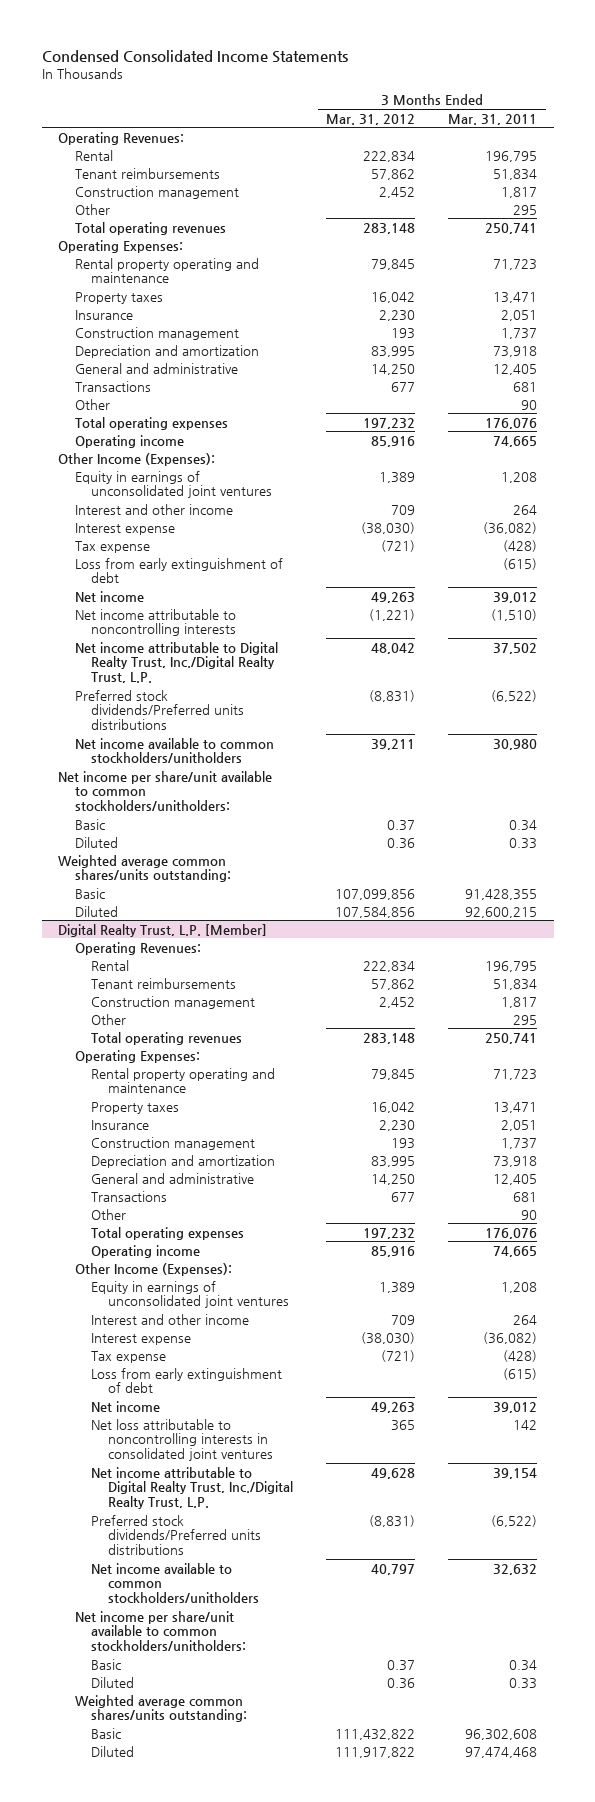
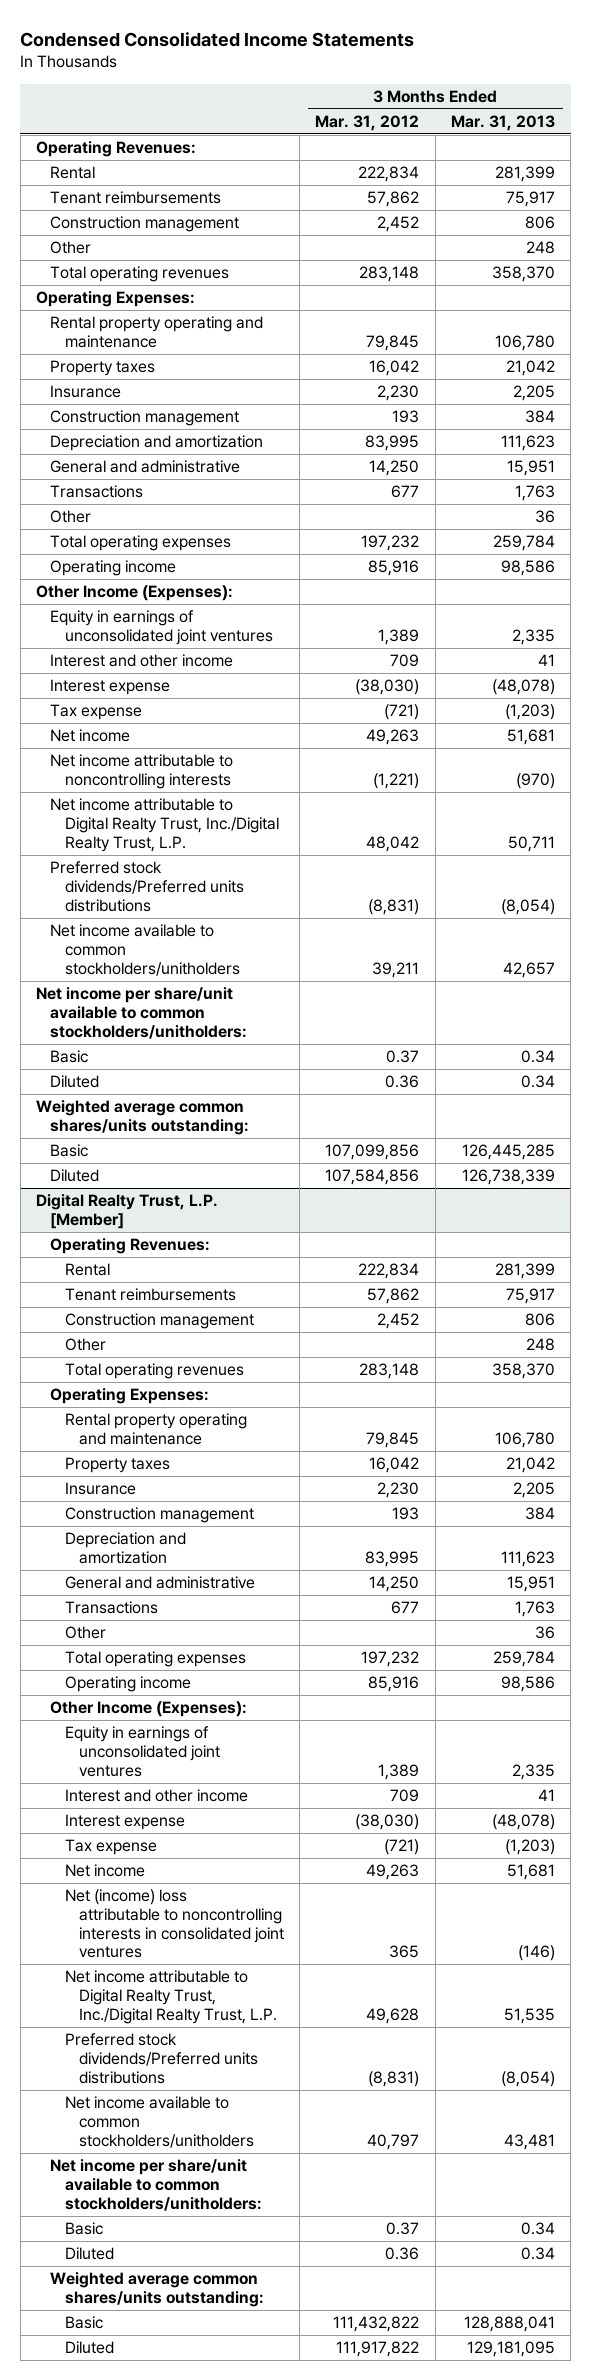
[448,113,538,125] Mar. 31, 2011 -> none
none -> [450,115,555,132] Mar. 31, 2013
[74,557,283,584] Loss from early extinguishment of debt -> none
[91,1367,283,1394] Loss from early extinguishment of debt -> none
[91,1418,273,1461] Net loss attributable to noncontrolling interests in consolidated joint ventures -> [64,1889,284,1959] Net (income) loss attributable to noncontrolling interests in consolidated joint ventures

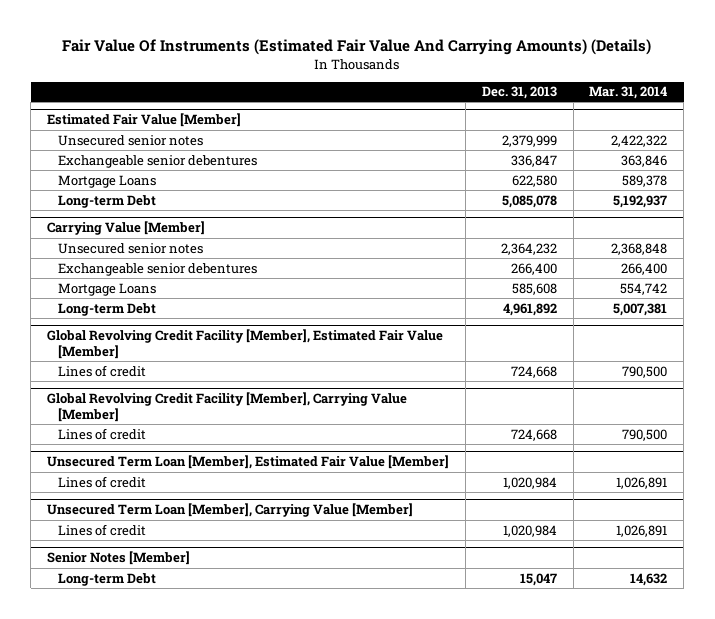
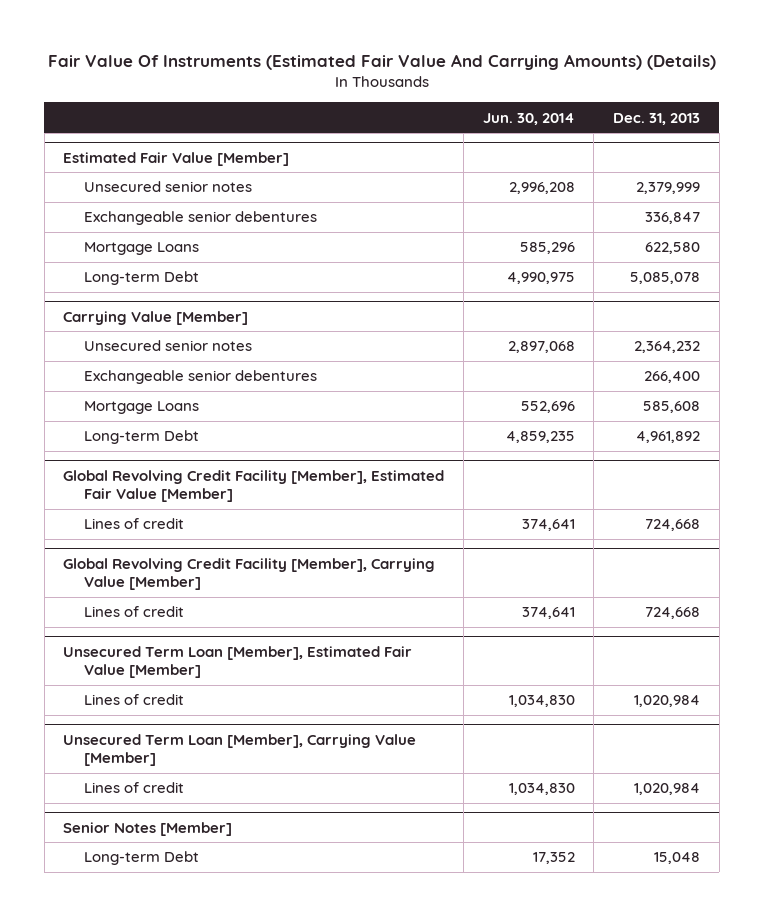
[589,86,668,100] Mar. 31, 2014 -> none
none -> [482,112,575,125] Jun. 30, 2014
[519,572,557,586] 15,047 -> [653,852,700,865] 15,048

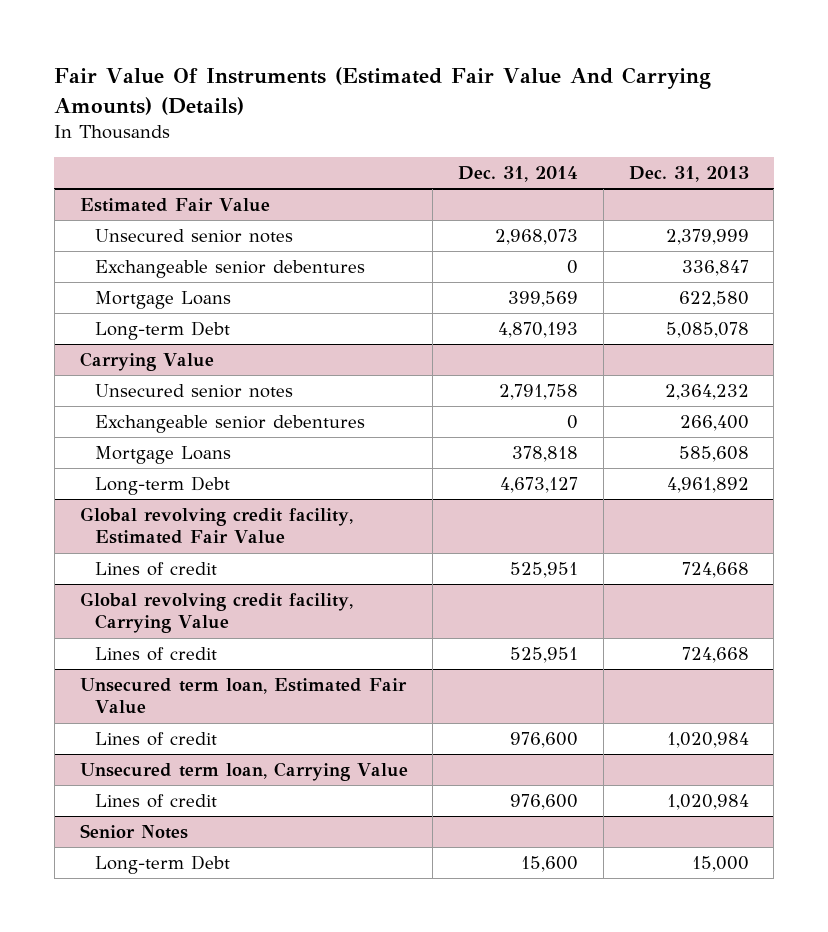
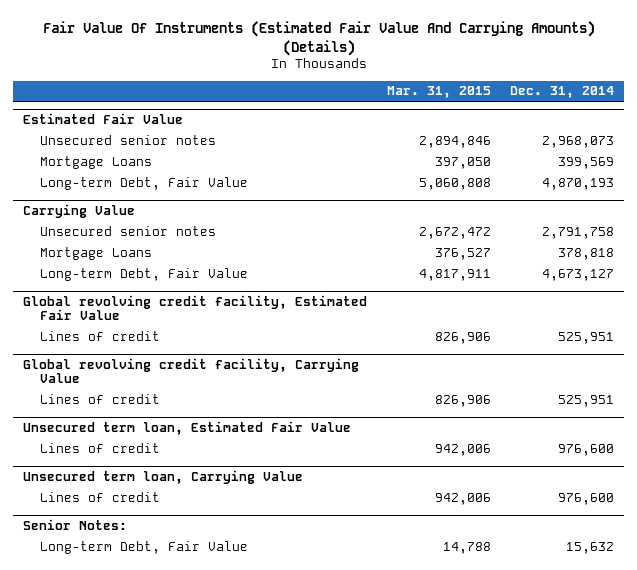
[628,165,749,182] Dec. 31, 2013 -> none
none -> [386,86,491,99] Mar. 31, 2015
[95,260,366,279] Exchangeable senior debentures -> none
[95,321,231,341] Long-term Debt -> [39,176,248,190] Long-term Debt, Fair Value
[95,415,366,434] Exchangeable senior debentures -> none
[95,476,231,496] Long-term Debt -> [39,267,248,281] Long-term Debt, Fair Value
[79,824,188,840] Senior Notes -> [23,518,128,530] Senior Notes:
[95,855,231,875] Long-term Debt -> [39,540,248,554] Long-term Debt, Fair Value
[521,856,579,873] 15,600 -> [566,541,615,554] 15,632

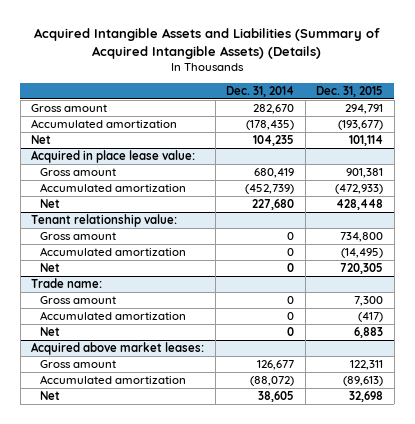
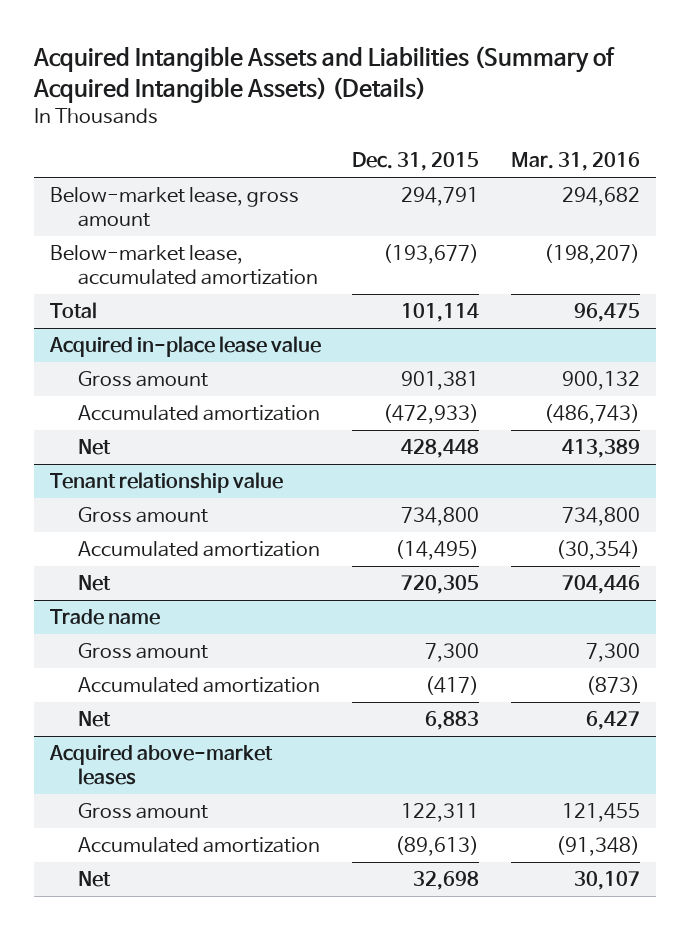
[226,85,295,97] Dec. 31, 2014 -> none
none -> [510,152,640,172] Mar. 31, 2016
[31,104,108,113] Gross amount -> [49,187,299,227] Below-market lease, gross amount
[31,119,178,129] Accumulated amortization -> [49,245,318,285] Below-market lease, accumulated amortization
[31,135,52,145] Net -> [49,302,97,320] Total
[31,150,196,164] Acquired in place lease value: -> [48,336,321,358] Acquired in-place lease value
[31,214,178,228] Tenant relationship value: -> [49,472,283,494] Tenant relationship value
[31,278,103,289] Trade name: -> [49,609,160,626] Trade name
[31,342,205,356] Acquired above market leases: -> [48,745,273,785] Acquired above-market leases

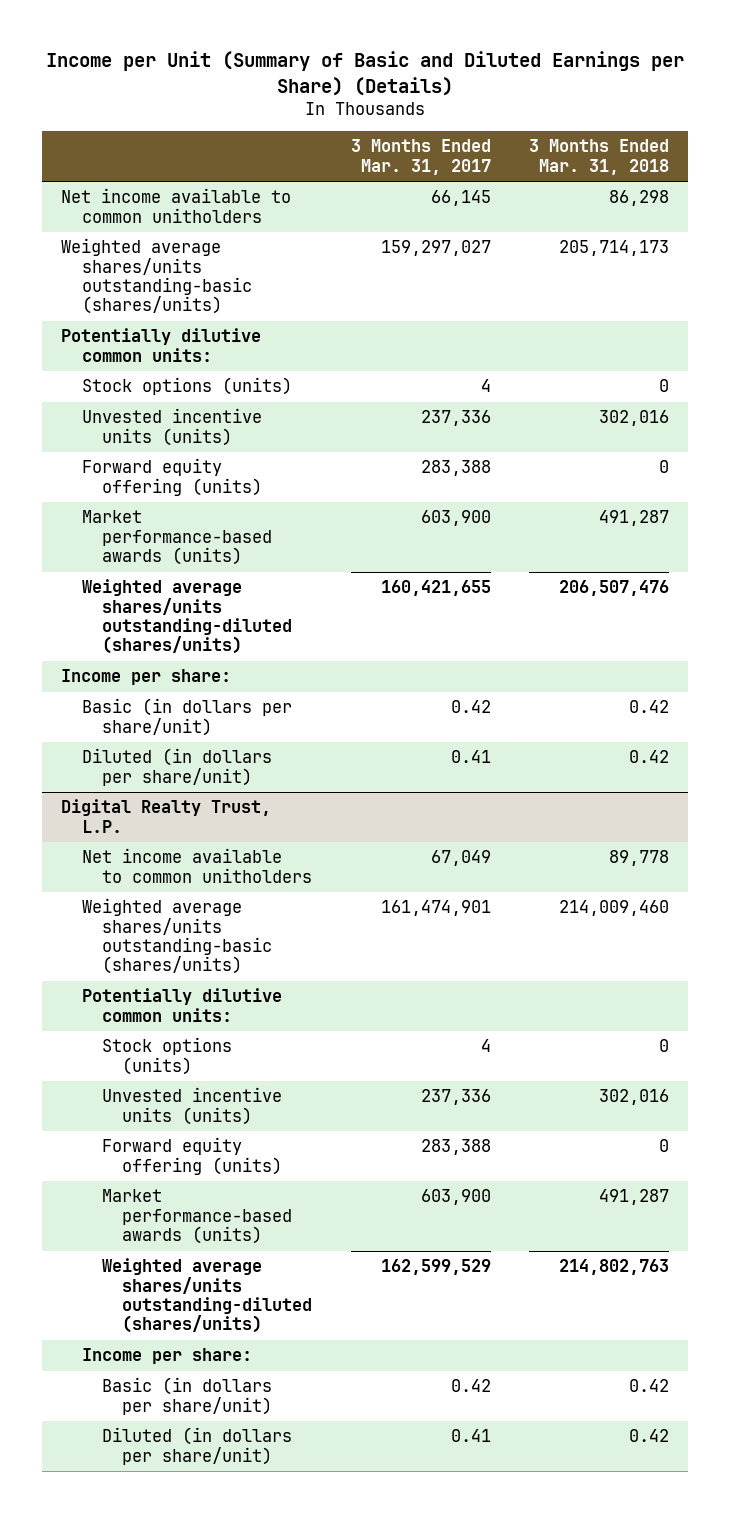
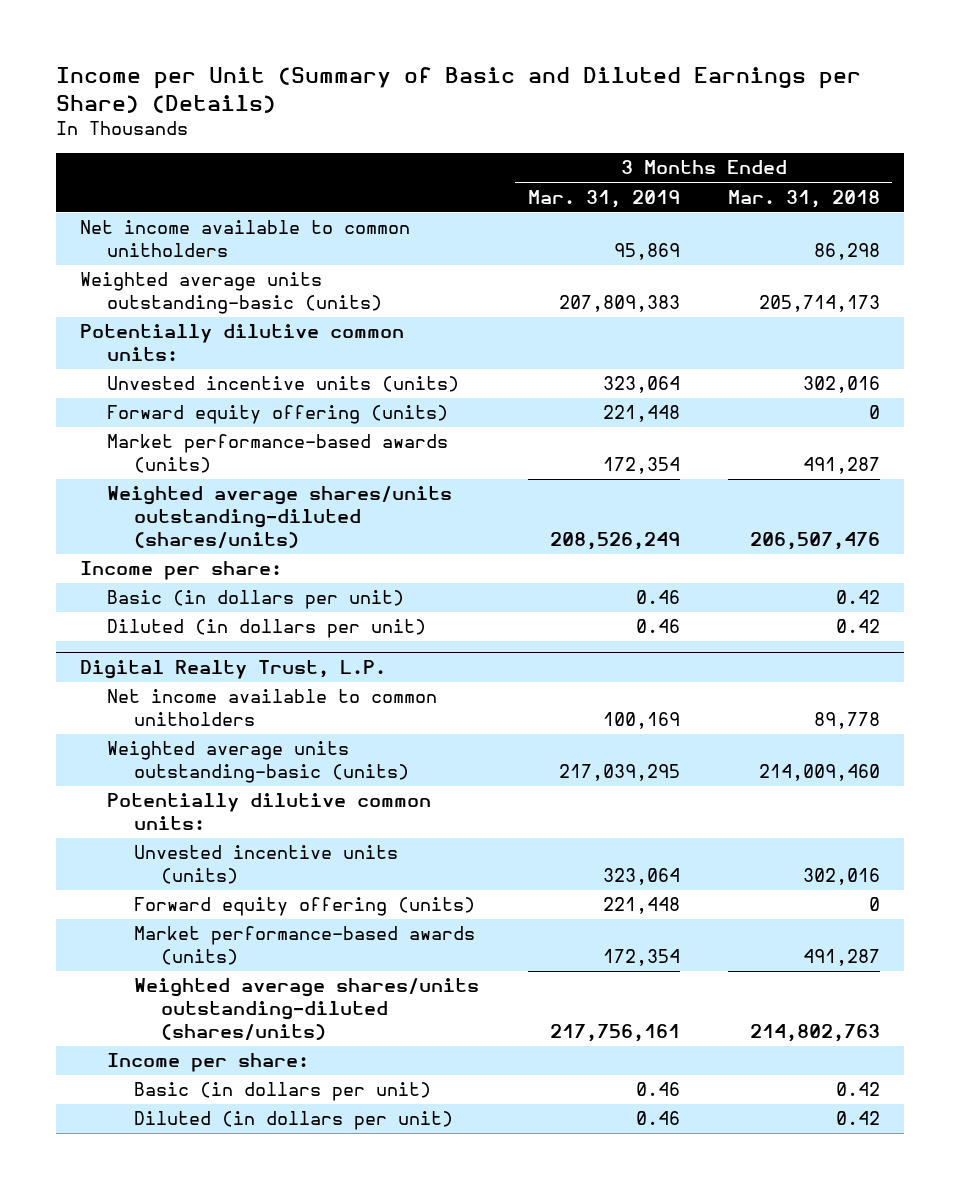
[350,139,491,175] 3 Months Ended Mar. 31, 2017 -> none
none -> [527,189,680,208] Mar. 31, 2019
[61,238,252,315] Weighted average shares/units outstanding-basic (shares/units) -> [80,272,383,315] Weighted average units outstanding-basic (units)
[81,377,292,396] Stock options (units) -> none
[81,698,292,736] Basic (in dollars per share/unit) -> [107,590,405,610] Basic (in dollars per unit)
[81,748,272,786] Diluted (in dollars per share/unit) -> [107,619,427,639] Diluted (in dollars per unit)
[81,898,272,975] Weighted average shares/units outstanding-basic (shares/units) -> [107,741,410,784] Weighted average units outstanding-basic (units)
[101,1037,232,1075] Stock options (units) -> none
[101,1377,273,1415] Basic (in dollars per share/unit) -> [134,1082,432,1102] Basic (in dollars per unit)
[101,1427,292,1465] Diluted (in dollars per share/unit) -> [134,1111,454,1131] Diluted (in dollars per unit)

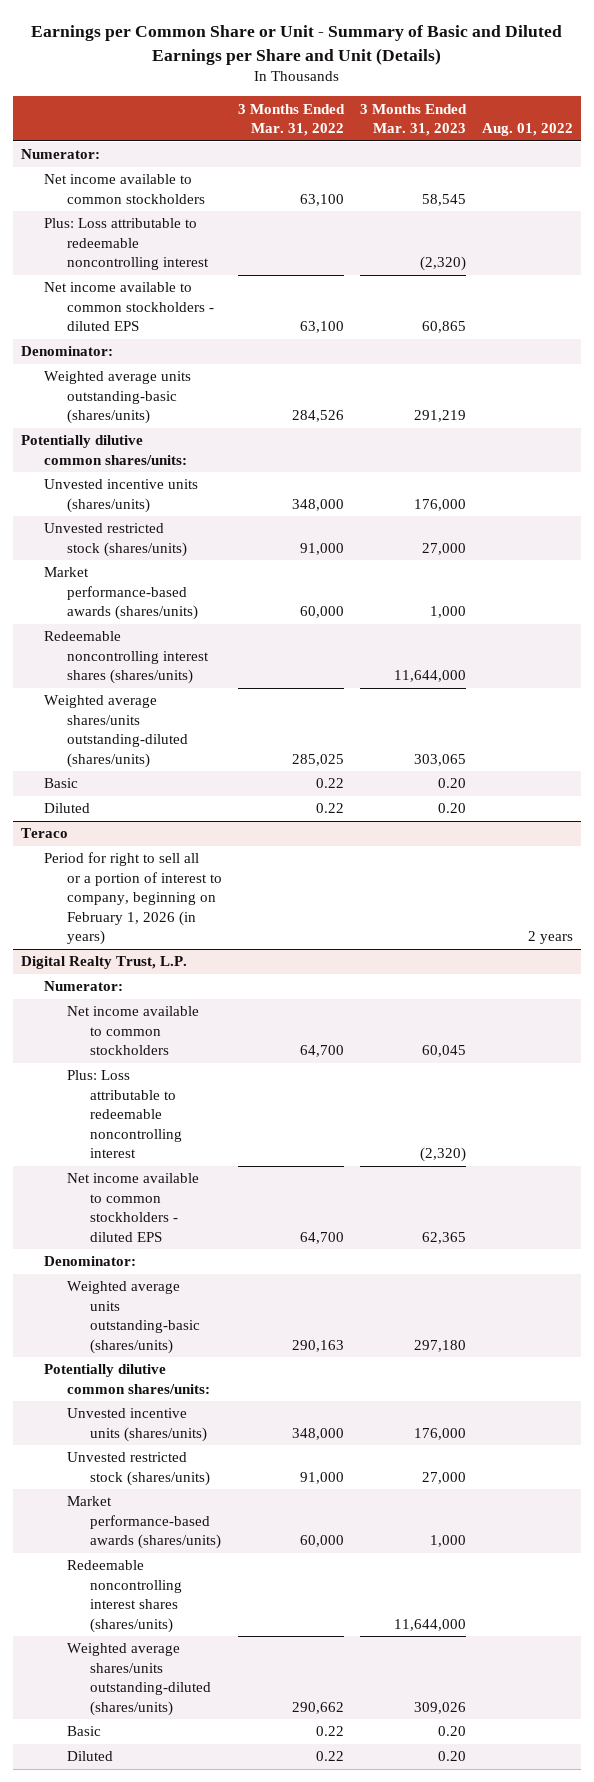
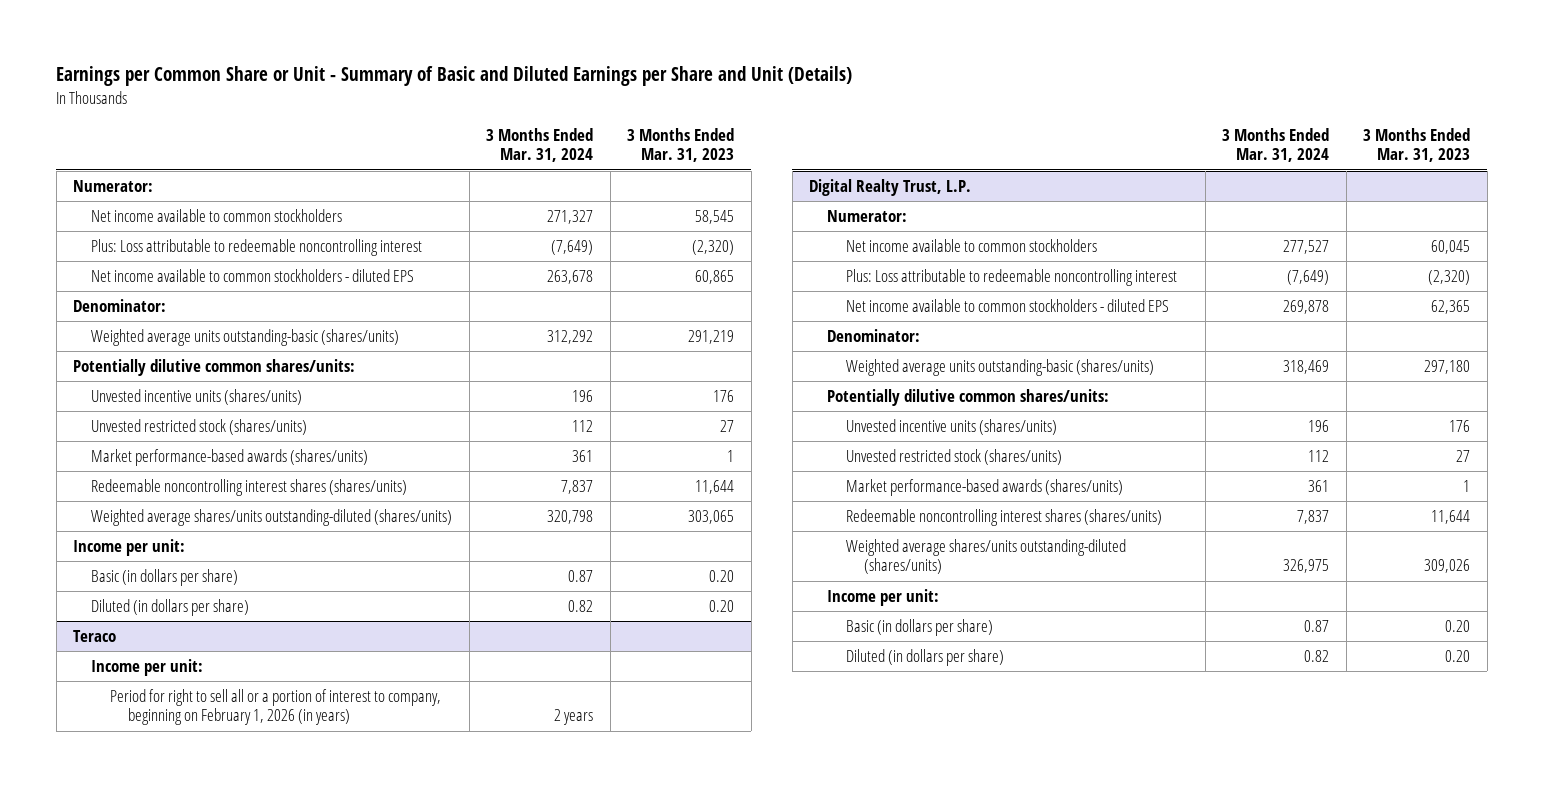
[238,103,346,137] 3 Months Ended Mar. 31, 2022 -> none
[481,123,573,137] Aug. 01, 2022 -> none
none -> [486,127,594,163] 3 Months Ended Mar. 31, 2024
[413,498,466,511] 176,000 -> [713,389,735,402] 176
[421,542,466,555] 27,000 -> [720,419,735,432] 27
[429,606,466,619] 1,000 -> [727,449,735,462] 1
[393,670,466,683] 11,644,000 -> [695,479,735,494] 11,644
none -> [73,538,186,556] Income per unit:
[44,778,79,789] Basic -> [91,568,239,586] Basic (in dollars per share)
[44,803,91,814] Diluted -> [91,598,250,616] Diluted (in dollars per share)
none -> [91,658,204,676] Income per unit:
[413,1427,466,1440] 176,000 -> [1449,419,1471,432] 176
[421,1471,466,1484] 27,000 -> [1456,449,1471,462] 27
[429,1535,466,1548] 1,000 -> [1463,479,1471,492] 1
[393,1618,466,1631] 11,644,000 -> [1431,509,1471,524] 11,644
none -> [827,588,940,606] Income per unit:
[67,1726,102,1737] Basic -> [845,618,993,636] Basic (in dollars per share)
[67,1751,114,1762] Diluted -> [845,648,1004,666] Diluted (in dollars per share)

